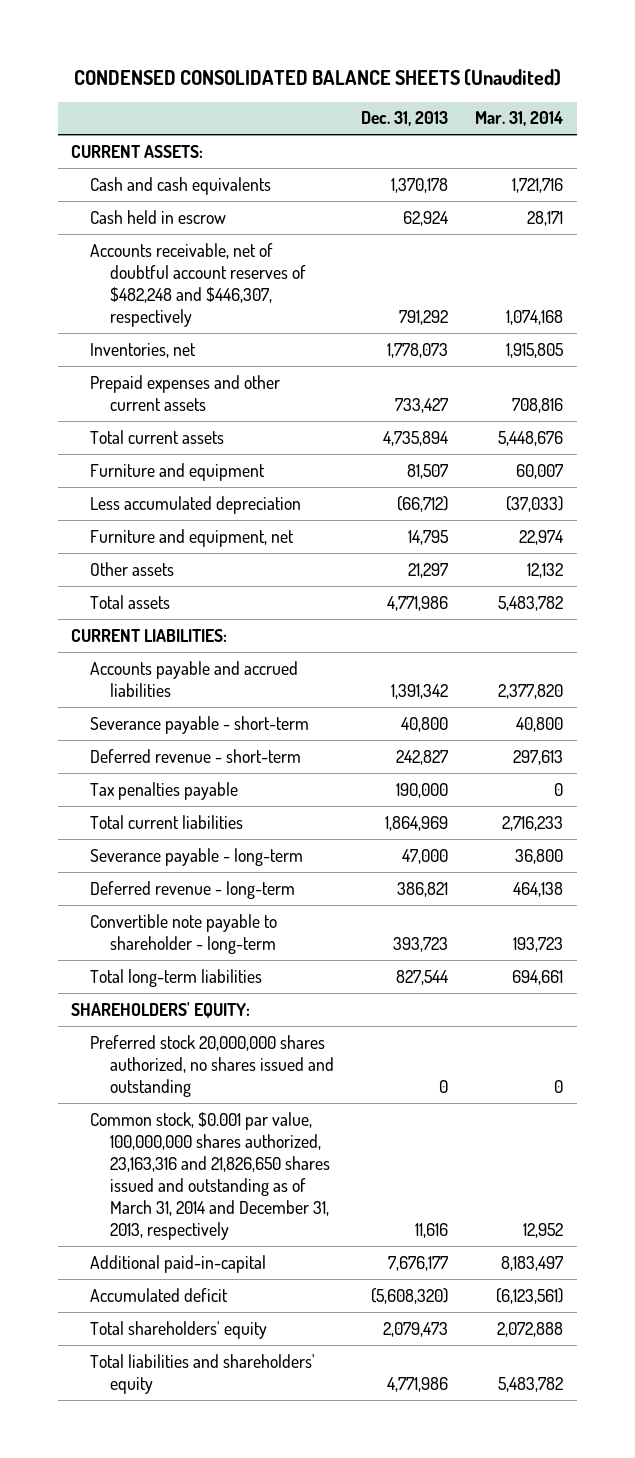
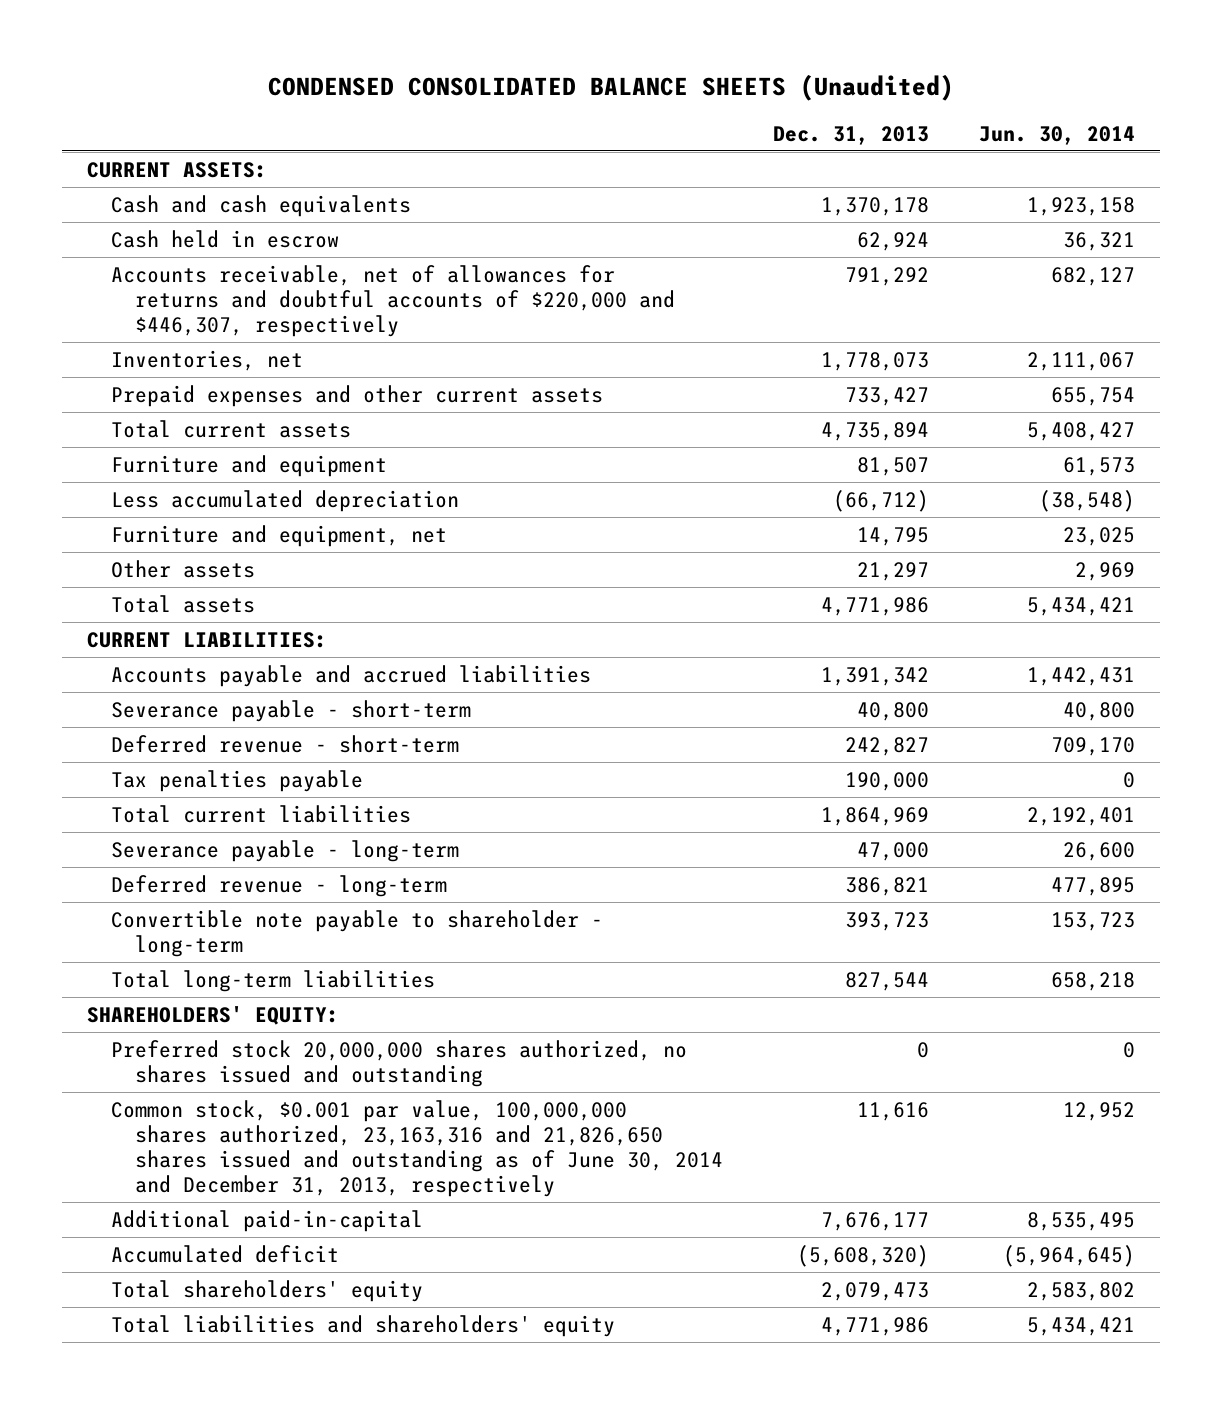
[475,111,564,127] Mar. 31, 2014 -> none
none -> [979,125,1136,145] Jun. 30, 2014
[90,242,306,328] Accounts receivable, net of doubtful account reserves of $482,248 and $446,307, respectively -> [111,264,676,338] Accounts receivable, net of allowances for returns and doubtful accounts of $220,000 and $446,307, respectively
[90,1111,330,1241] Common stock, $0.001 par value, 100,000,000 shares authorized, 23,163,316 and 21,826,650 shares issued and outstanding as of March 31, 2014 and December 31, 2013, respectively -> [111,1099,724,1198] Common stock, $0.001 par value, 100,000,000 shares authorized, 23,163,316 and 21,826,650 shares issued and outstanding as of June 30, 2014 and December 31, 2013, respectively

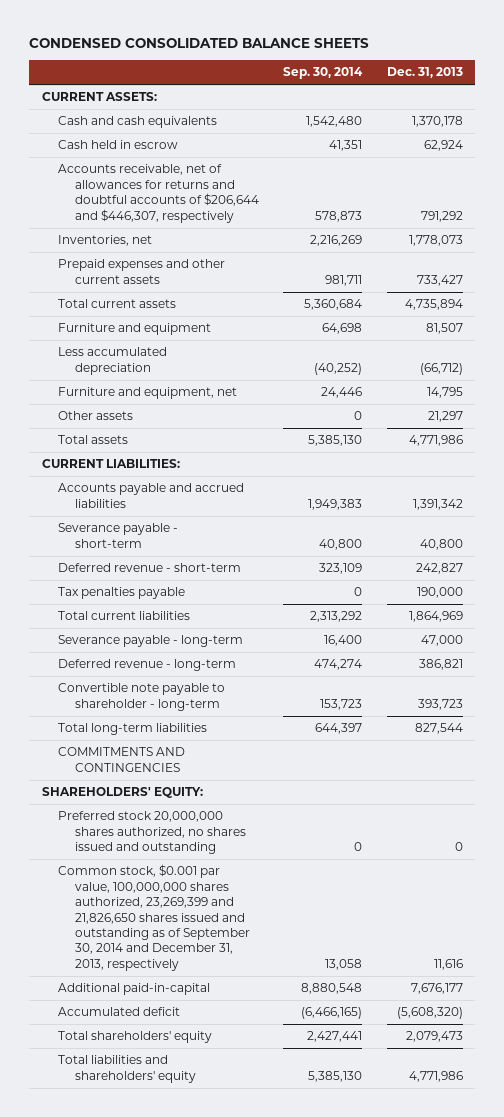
[268,73,955,101] CONDENSED CONSOLIDATED BALANCE SHEETS (Unaudited) -> [29,37,370,48] CONDENSED CONSOLIDATED BALANCE SHEETS
[979,125,1136,145] Jun. 30, 2014 -> none
none -> [283,67,364,80] Sep. 30, 2014
[111,264,676,338] Accounts receivable, net of allowances for returns and doubtful accounts of $220,000 and $446,307, respectively -> [58,164,259,223] Accounts receivable, net of allowances for returns and doubtful accounts of $206,644 and $446,307, respectively
none -> [58,747,186,772] COMMITMENTS AND CONTINGENCIES
[111,1099,724,1198] Common stock, $0.001 par value, 100,000,000 shares authorized, 23,163,316 and 21,826,650 shares issued and outstanding as of June 30, 2014 and December 31, 2013, respectively -> [58,864,250,971] Common stock, $0.001 par value, 100,000,000 shares authorized, 23,269,399 and 21,826,650 shares issued and outstanding as of September 30, 2014 and December 31, 2013, respectively

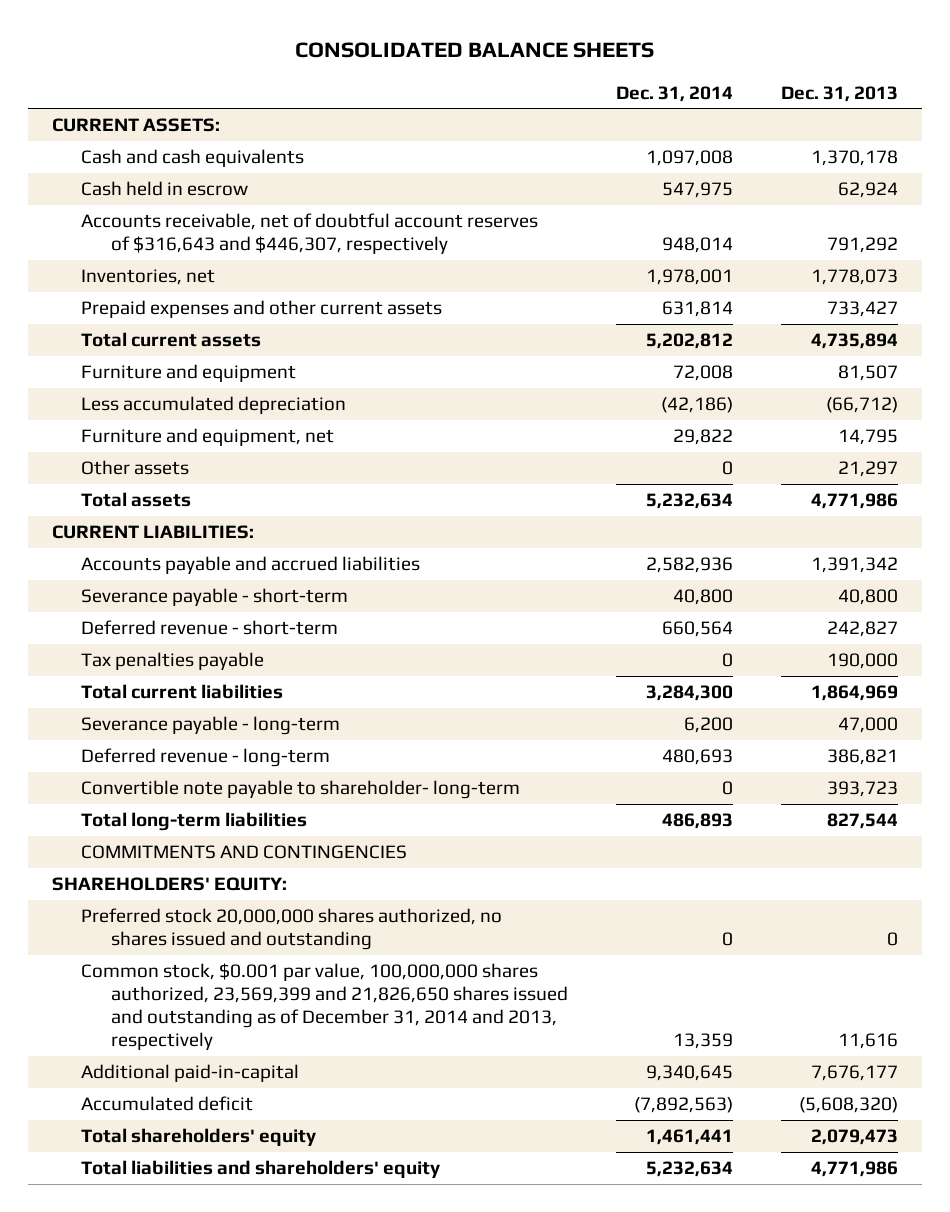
[29,37,370,48] CONDENSED CONSOLIDATED BALANCE SHEETS -> [294,42,654,59] CONSOLIDATED BALANCE SHEETS
[283,67,364,80] Sep. 30, 2014 -> none
none -> [616,85,734,102] Dec. 31, 2014
[58,164,259,223] Accounts receivable, net of allowances for returns and doubtful accounts of $206,644 and $446,307, respectively -> [81,213,539,255] Accounts receivable, net of doubtful account reserves of $316,643 and $446,307, respectively
[58,683,226,711] Convertible note payable to shareholder - long-term -> [81,780,521,800] Convertible note payable to shareholder- long-term
[58,864,250,971] Common stock, $0.001 par value, 100,000,000 shares authorized, 23,269,399 and 21,826,650 shares issued and outstanding as of September 30, 2014 and December 31, 2013, respectively -> [81,963,569,1051] Common stock, $0.001 par value, 100,000,000 shares authorized, 23,569,399 and 21,826,650 shares issued and outstanding as of December 31, 2014 and 2013, respectively

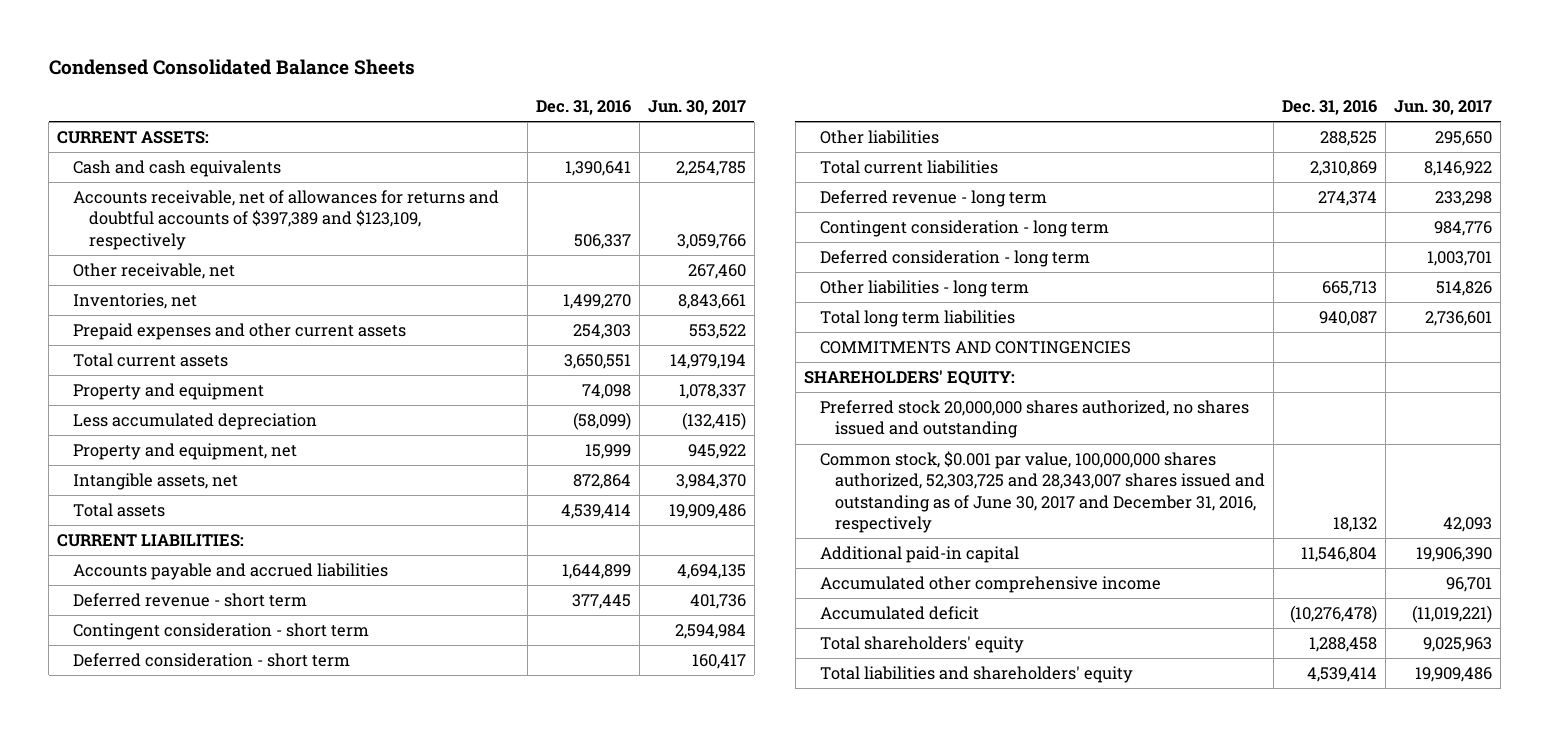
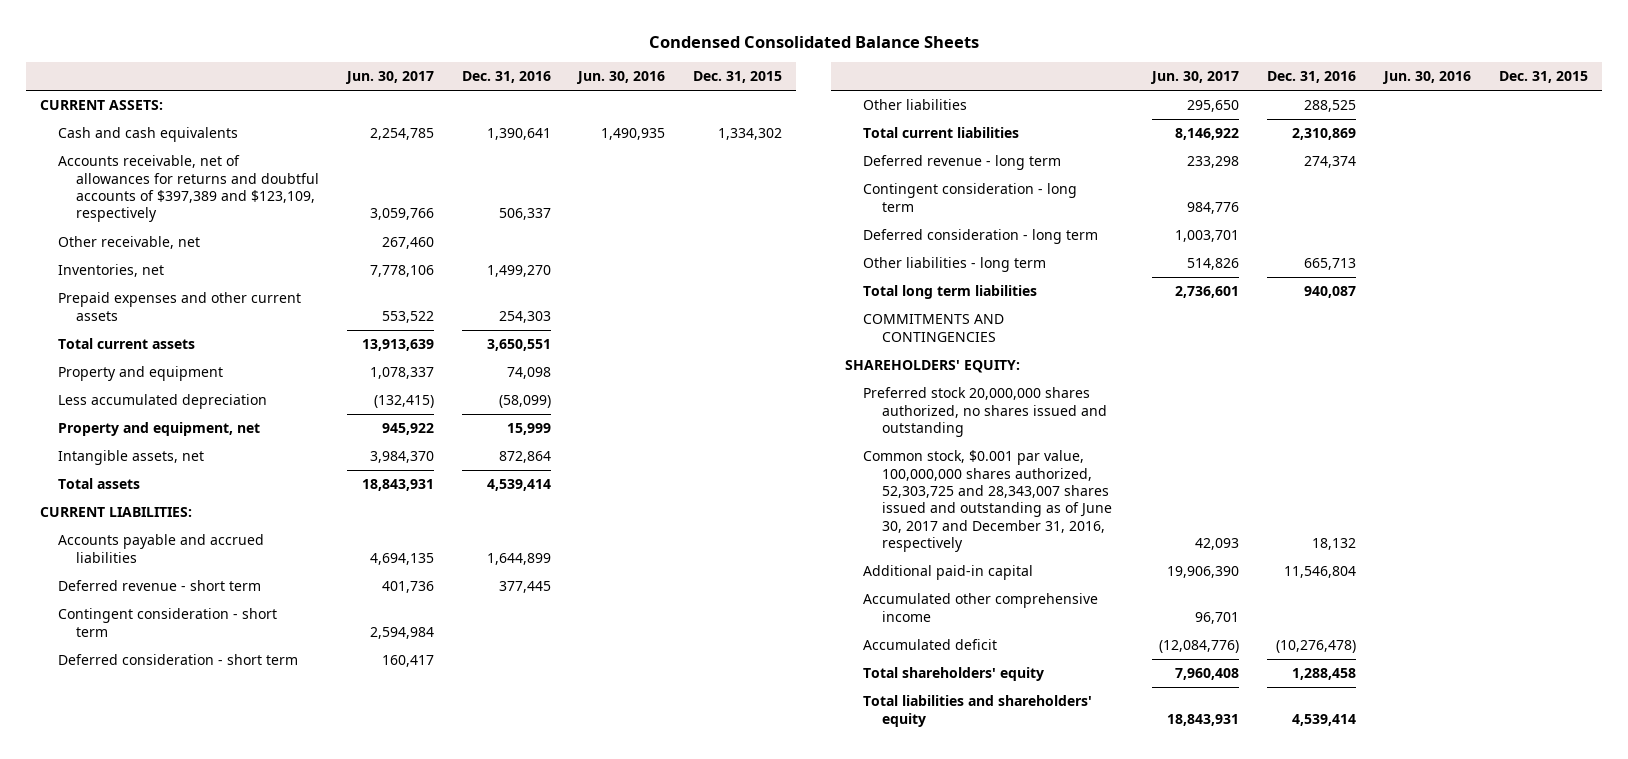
none -> [576,71,666,85] Jun. 30, 2016
none -> [693,71,783,84] Dec. 31, 2015
[677,294,746,310] 8,843,661 -> [369,265,434,278] 7,778,106
[669,354,746,370] 14,979,194 -> [361,339,434,352] 13,913,639
[668,504,746,520] 19,909,486 -> [361,479,434,492] 18,843,931
[1412,605,1493,624] (11,019,221) -> [1159,640,1240,654] (12,084,776)
[1423,637,1493,653] 9,025,963 -> [1175,668,1240,681] 7,960,408
[1415,667,1493,683] 19,909,486 -> [1167,713,1240,726] 18,843,931

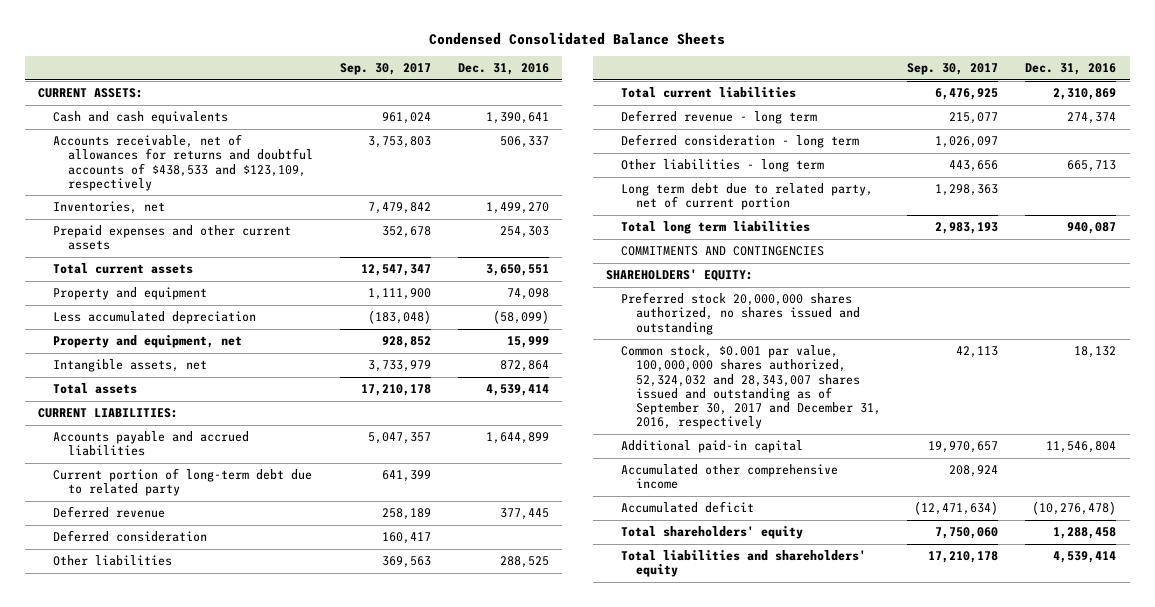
[344,71,434,85] Jun. 30, 2017 -> none
[576,71,666,85] Jun. 30, 2016 -> none
[693,71,783,84] Dec. 31, 2015 -> none
none -> [339,63,431,76] Sep. 30, 2017
[57,236,200,250] Other receivable, net -> none
[57,155,319,223] Accounts receivable, net of allowances for returns and doubtful accounts of $397,389 and $123,109, respectively -> [53,134,314,191] Accounts receivable, net of allowances for returns and doubtful accounts of $438,533 and $123,109, respectively
[57,608,277,637] Contingent consideration - short term -> none
none -> [53,468,313,497] Current portion of long-term debt due to related party
[57,580,261,592] Deferred revenue - short term -> [53,506,166,519] Deferred revenue
[57,654,298,666] Deferred consideration - short term -> [53,530,208,543] Deferred consideration
[863,183,1078,212] Contingent consideration - long term -> none
none -> [620,183,873,211] Long term debt due to related party, net of current portion
[863,450,1112,553] Common stock, $0.001 par value, 100,000,000 shares authorized, 52,303,725 and 28,343,007 shares issued and outstanding as of June 30, 2017 and December 31, 2016, respectively -> [620,345,881,430] Common stock, $0.001 par value, 100,000,000 shares authorized, 52,324,032 and 28,343,007 shares issued and outstanding as of September 30, 2017 and December 31, 2016, respectively

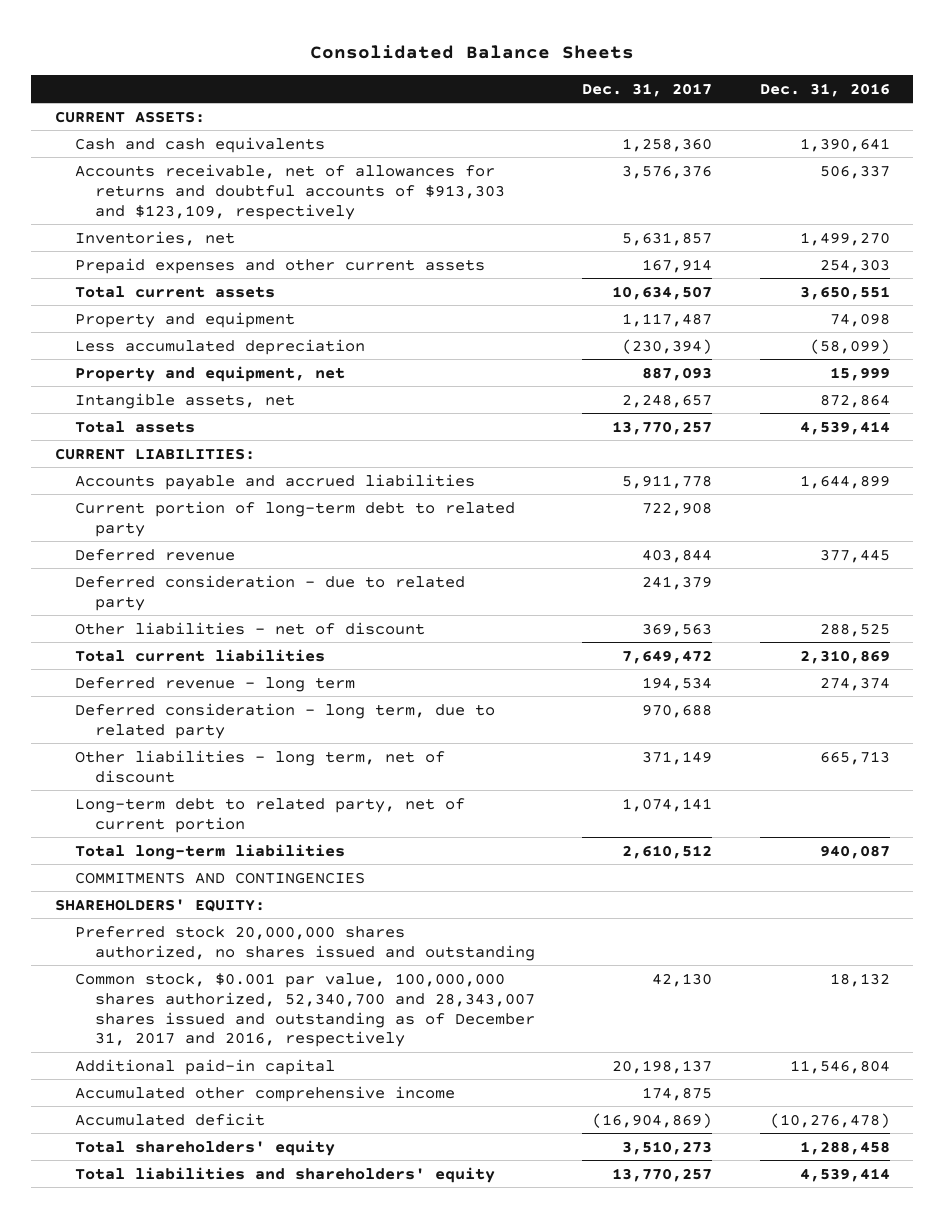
[429,32,726,46] Condensed Consolidated Balance Sheets -> [310,44,635,59] Consolidated Balance Sheets
[339,63,431,76] Sep. 30, 2017 -> none
none -> [582,82,713,97] Dec. 31, 2017
[53,134,314,191] Accounts receivable, net of allowances for returns and doubtful accounts of $438,533 and $123,109, respectively -> [75,163,506,220] Accounts receivable, net of allowances for returns and doubtful accounts of $913,303 and $123,109, respectively
[53,468,313,497] Current portion of long-term debt due to related party -> [75,500,516,537] Current portion of long-term debt to related party
[53,530,208,543] Deferred consideration -> [75,574,466,611] Deferred consideration - due to related party
[53,555,173,567] Other liabilities -> [75,621,426,635] Other liabilities - net of discount
[620,134,859,149] Deferred consideration - long term -> [75,702,496,739] Deferred consideration - long term, due to related party
[620,159,824,173] Other liabilities - long term -> [75,749,446,783] Other liabilities - long term, net of discount
[620,183,873,211] Long term debt due to related party, net of current portion -> [75,797,466,833] Long-term debt to related party, net of current portion
[620,221,810,235] Total long term liabilities -> [75,843,346,860] Total long-term liabilities
[620,345,881,430] Common stock, $0.001 par value, 100,000,000 shares authorized, 52,324,032 and 28,343,007 shares issued and outstanding as of September 30, 2017 and December 31, 2016, respectively -> [75,972,536,1048] Common stock, $0.001 par value, 100,000,000 shares authorized, 52,340,700 and 28,343,007 shares issued and outstanding as of December 31, 2017 and 2016, respectively

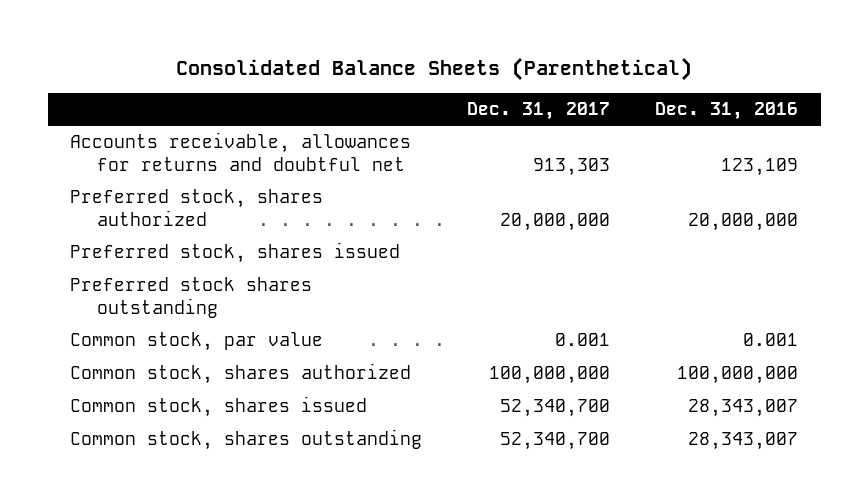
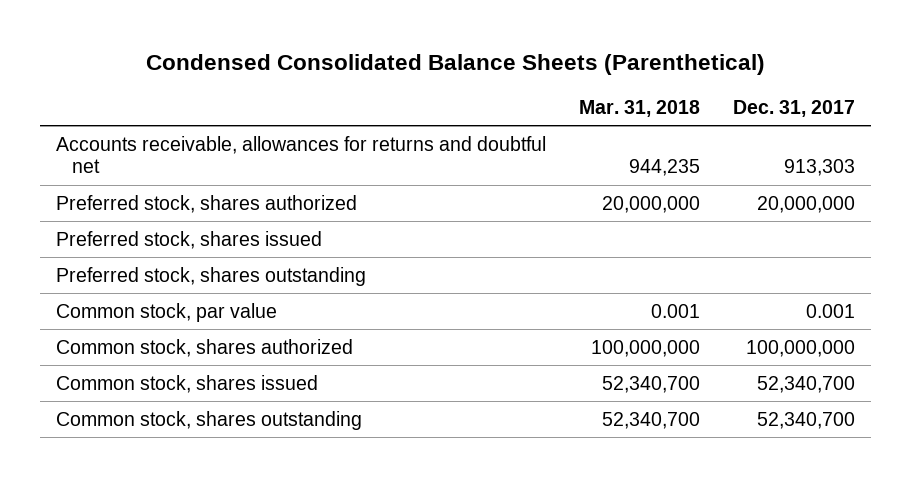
[176,56,693,81] Consolidated Balance Sheets (Parenthetical) -> [145,54,765,76] Condensed Consolidated Balance Sheets (Parenthetical)
[655,102,799,121] Dec. 31, 2016 -> none
none -> [579,99,701,117] Mar. 31, 2018
[70,277,313,319] Preferred stock shares outstanding -> [56,266,367,286] Preferred stock, shares outstanding

